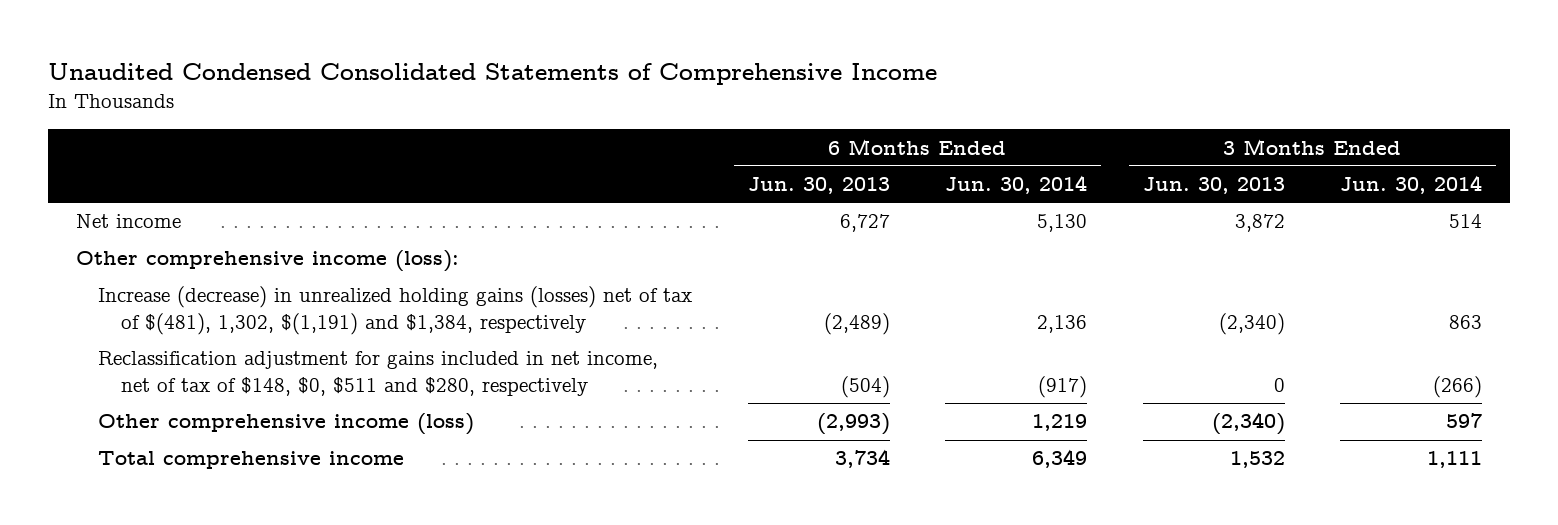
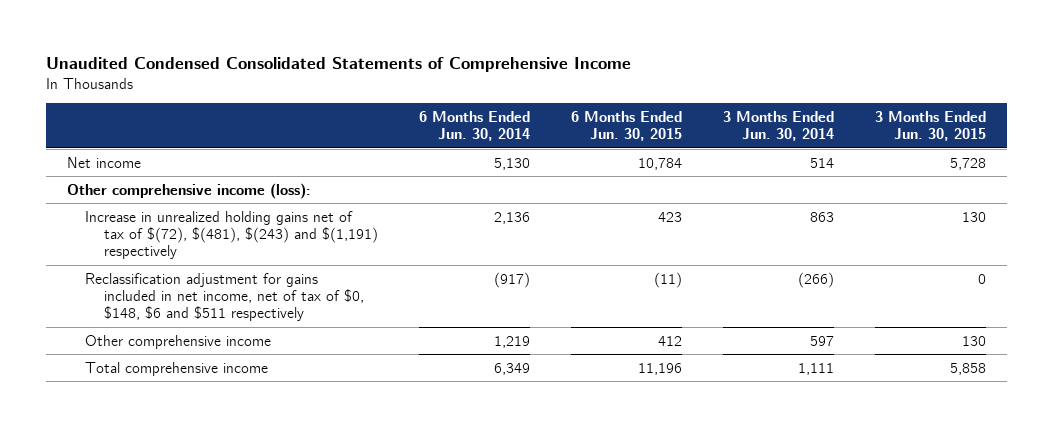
[747,177,890,195] Jun. 30, 2013 -> none
[1142,177,1285,195] Jun. 30, 2013 -> none
none -> [571,110,683,142] 6 Months Ended Jun. 30, 2015
none -> [875,110,987,142] 3 Months Ended Jun. 30, 2015
[98,286,693,335] Increase (decrease) in unrealized holding gains (losses) net of tax of $(481), 1,302, $(1,191) and $1,384, respectively -> [85,210,378,260] Increase in unrealized holding gains net of tax of $(72), $(481), $(243) and $(1,191) respectively
[98,351,659,396] Reclassification adjustment for gains included in net income, net of tax of $148, $0, $511 and $280, respectively -> [85,272,364,322] Reclassification adjustment for gains included in net income, net of tax of $0, $148, $6 and $511 respectively
[98,413,475,436] Other comprehensive income (loss) -> [85,334,272,349] Other comprehensive income

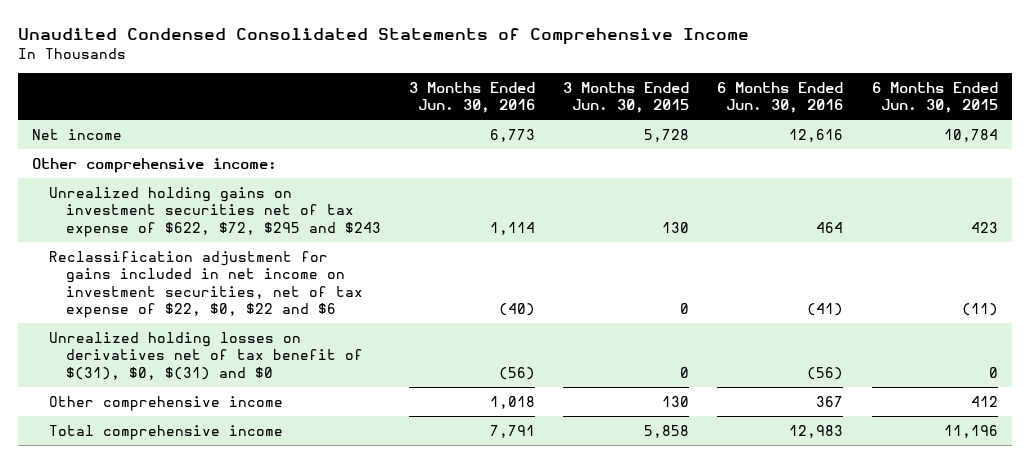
[419,110,531,142] 6 Months Ended Jun. 30, 2014 -> none
[723,110,835,142] 3 Months Ended Jun. 30, 2014 -> none
none -> [409,81,536,114] 3 Months Ended Jun. 30, 2016
none -> [717,81,844,114] 6 Months Ended Jun. 30, 2016
[66,182,311,199] Other comprehensive income (loss): -> [32,157,278,173] Other comprehensive income:
[85,210,378,260] Increase in unrealized holding gains net of tax of $(72), $(481), $(243) and $(1,191) respectively -> [49,186,382,237] Unrealized holding gains on investment securities net of tax expense of $622, $72, $295 and $243
[85,272,364,322] Reclassification adjustment for gains included in net income, net of tax of $0, $148, $6 and $511 respectively -> [49,250,364,319] Reclassification adjustment for gains included in net income on investment securities, net of tax expense of $22, $0, $22 and $6
none -> [49,331,364,380] Unrealized holding losses on derivatives net of tax benefit of $(31), $0, $(31) and $0

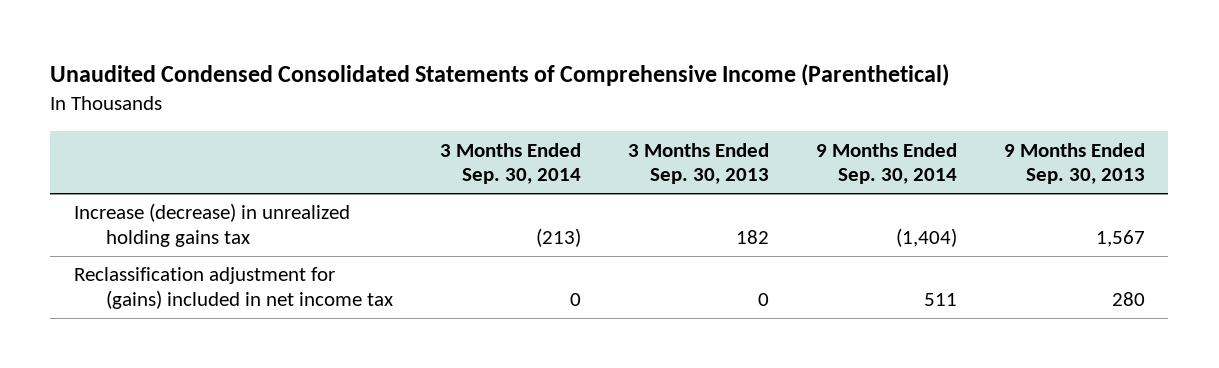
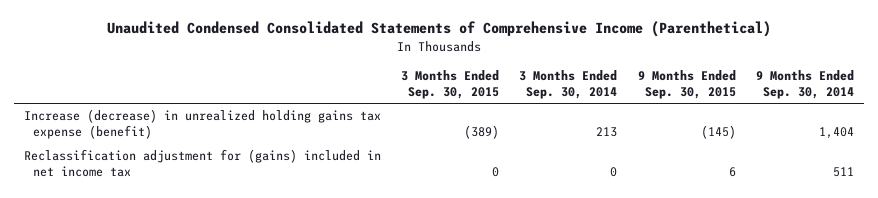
[628,142,770,185] 3 Months Ended Sep. 30, 2013 -> none
[1003,142,1145,185] 9 Months Ended Sep. 30, 2013 -> none
none -> [400,69,499,99] 3 Months Ended Sep. 30, 2015
none -> [637,69,736,99] 9 Months Ended Sep. 30, 2015
[73,203,350,248] Increase (decrease) in unrealized holding gains tax -> [23,109,381,140] Increase (decrease) in unrealized holding gains tax expense (benefit)
[536,228,582,248] (213) -> [596,127,618,138] 213
[895,228,957,248] (1,404) -> [818,127,854,140] 1,404

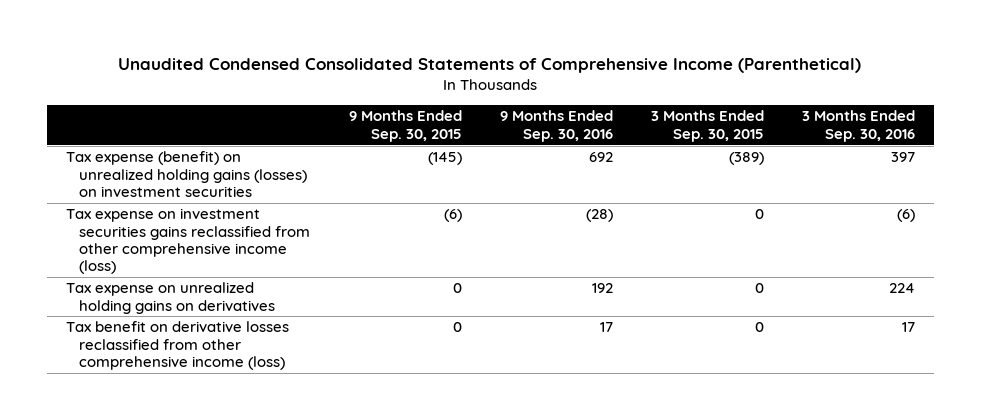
[519,69,618,99] 3 Months Ended Sep. 30, 2014 -> none
[755,69,854,99] 9 Months Ended Sep. 30, 2014 -> none
none -> [499,110,613,142] 9 Months Ended Sep. 30, 2016
none -> [801,110,915,142] 3 Months Ended Sep. 30, 2016
[23,149,381,178] Reclassification adjustment for (gains) included in net income tax -> none
[23,109,381,140] Increase (decrease) in unrealized holding gains tax expense (benefit) -> [66,151,308,198] Tax expense (benefit) on unrealized holding gains (losses) on investment securities
none -> [66,208,311,275] Tax expense on investment securities gains reclassified from other comprehensive income (loss)
none -> [66,282,276,314] Tax expense on unrealized holding gains on derivatives
none -> [66,321,290,371] Tax benefit on derivative losses reclassified from other comprehensive income (loss)

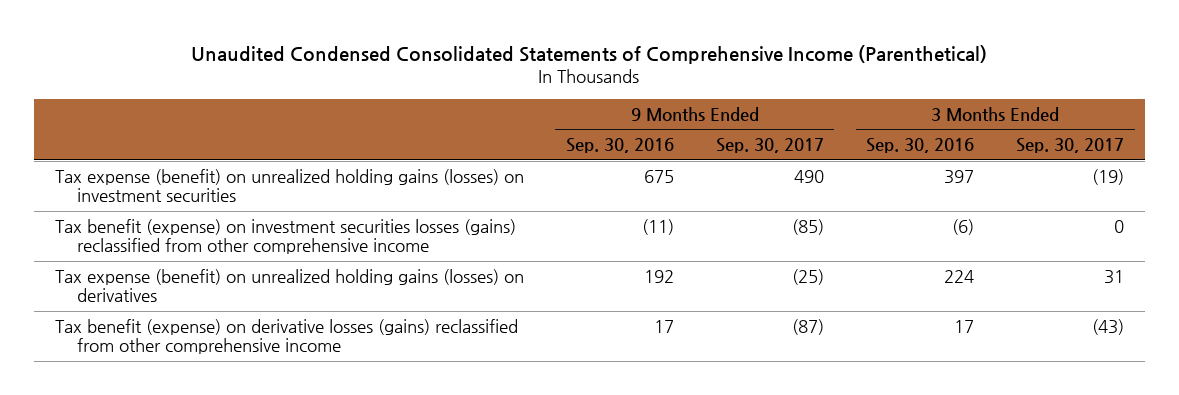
[348,110,462,142] 9 Months Ended Sep. 30, 2015 -> none
[650,110,764,142] 3 Months Ended Sep. 30, 2015 -> none
none -> [715,138,824,154] Sep. 30, 2017
none -> [1016,138,1125,154] Sep. 30, 2017
[588,152,613,163] 692 -> [643,170,674,184] 675
[66,208,311,275] Tax expense on investment securities gains reclassified from other comprehensive income (loss) -> [54,219,516,255] Tax benefit (expense) on investment securities losses (gains) reclassified from other comprehensive income
[585,209,613,223] (28) -> [641,219,674,236] (11)
[66,282,276,314] Tax expense on unrealized holding gains on derivatives -> [54,269,524,303] Tax expense (benefit) on unrealized holding gains (losses) on derivatives
[66,321,290,371] Tax benefit on derivative losses reclassified from other comprehensive income (loss) -> [54,319,518,355] Tax benefit (expense) on derivative losses (gains) reclassified from other comprehensive income

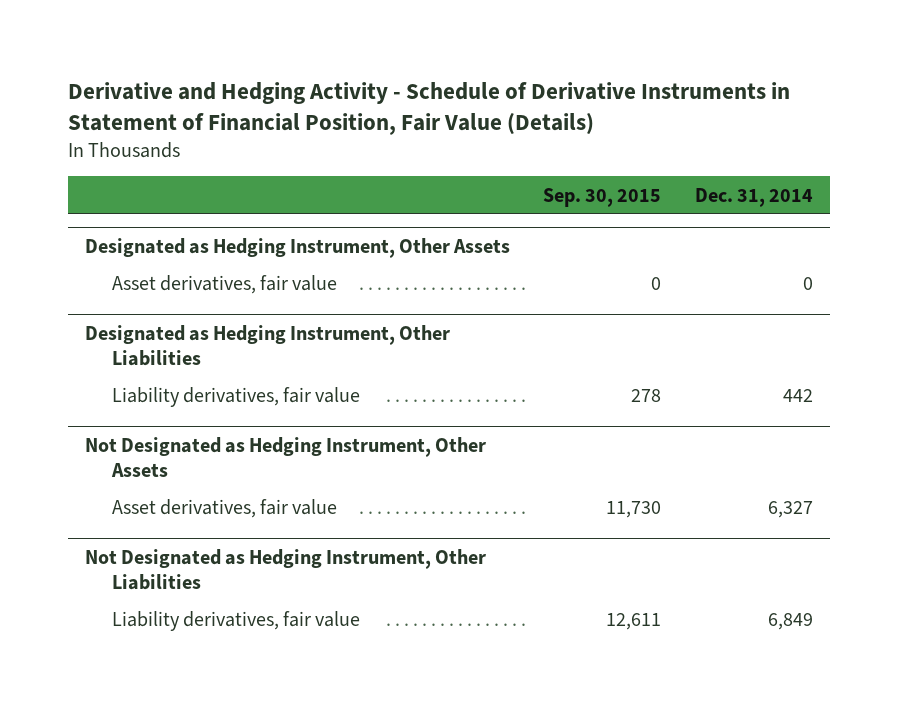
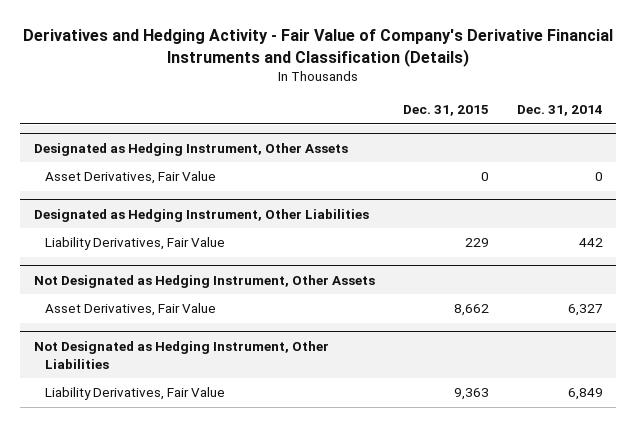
[67,81,790,135] Derivative and Hedging Activity - Schedule of Derivative Instruments in Statement of Financial Position, Fair Value (Details) -> [23,29,614,67] Derivatives and Hedging Activity - Fair Value of Company's Derivative Financial Instruments and Classification (Details)
[543,187,662,207] Sep. 30, 2015 -> none
none -> [402,105,489,117] Dec. 31, 2015
[111,275,337,295] Asset derivatives, fair value -> [44,171,216,185] Asset Derivatives, Fair Value
[111,387,360,408] Liability derivatives, fair value -> [44,237,225,251] Liability Derivatives, Fair Value
[111,499,337,519] Asset derivatives, fair value -> [44,303,216,317] Asset Derivatives, Fair Value
[111,611,360,632] Liability derivatives, fair value -> [44,387,225,401] Liability Derivatives, Fair Value

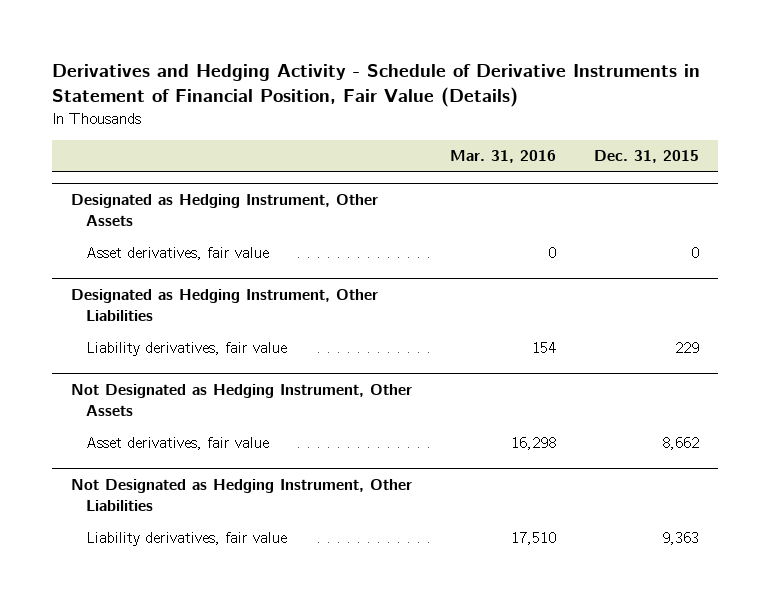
[23,29,614,67] Derivatives and Hedging Activity - Fair Value of Company's Derivative Financial Instruments and Classification (Details) -> [51,63,700,107] Derivatives and Hedging Activity - Schedule of Derivative Instruments in Statement of Financial Position, Fair Value (Details)
[516,105,603,117] Dec. 31, 2014 -> none
none -> [449,150,556,164] Mar. 31, 2016
[44,171,216,185] Asset Derivatives, Fair Value -> [86,246,270,260] Asset derivatives, fair value
[44,237,225,251] Liability Derivatives, Fair Value -> [86,341,288,356] Liability derivatives, fair value
[44,303,216,317] Asset Derivatives, Fair Value -> [86,436,270,450] Asset derivatives, fair value
[44,387,225,401] Liability Derivatives, Fair Value -> [86,531,288,546] Liability derivatives, fair value

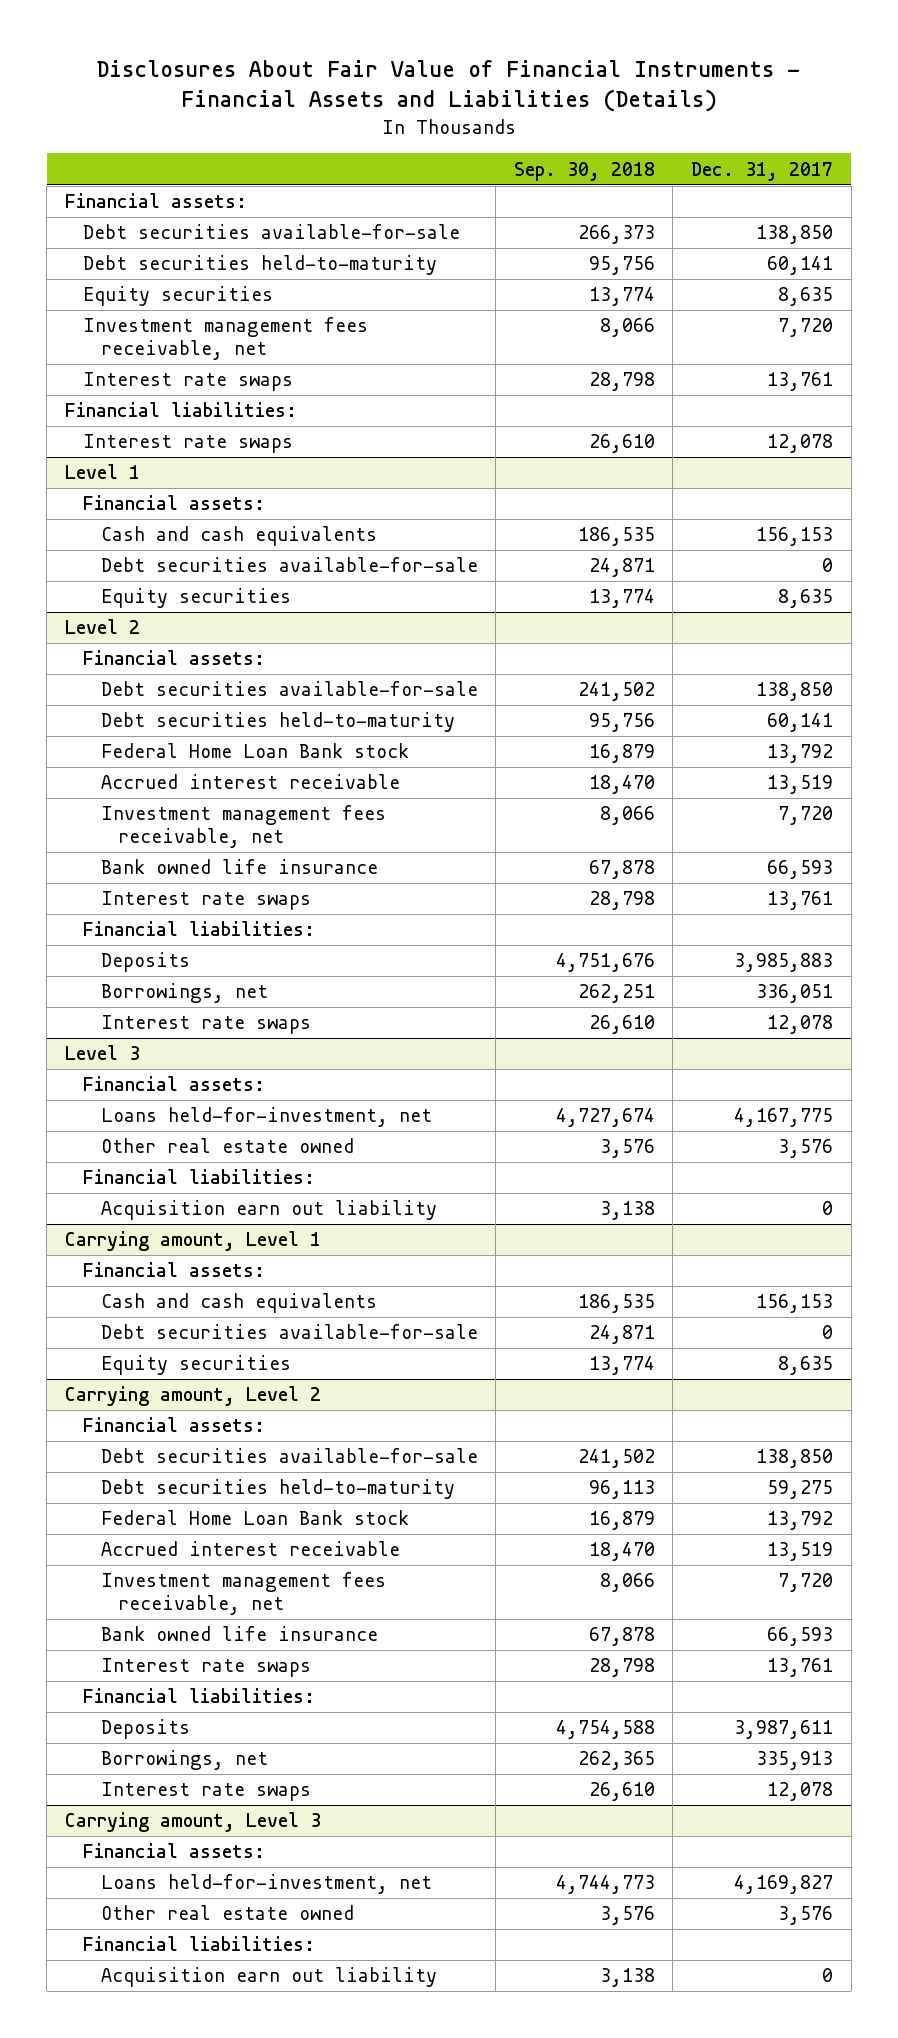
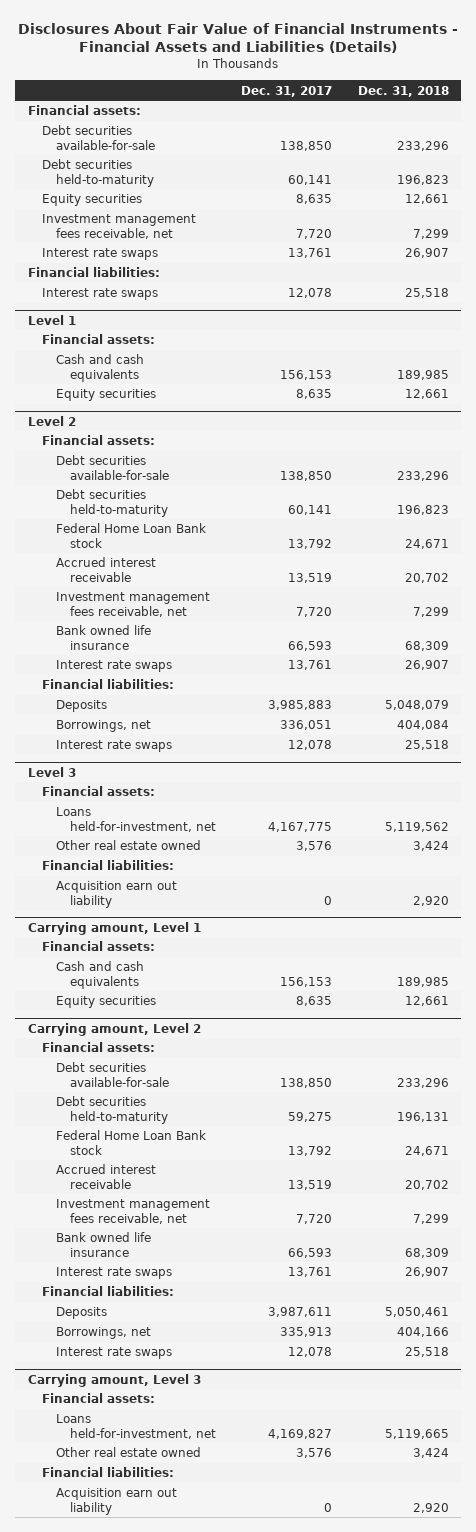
[513,161,655,181] Sep. 30, 2018 -> none
none -> [357,85,449,97] Dec. 31, 2018
[100,557,478,573] Debt securities available-for-sale -> none
[100,1324,478,1340] Debt securities available-for-sale -> none

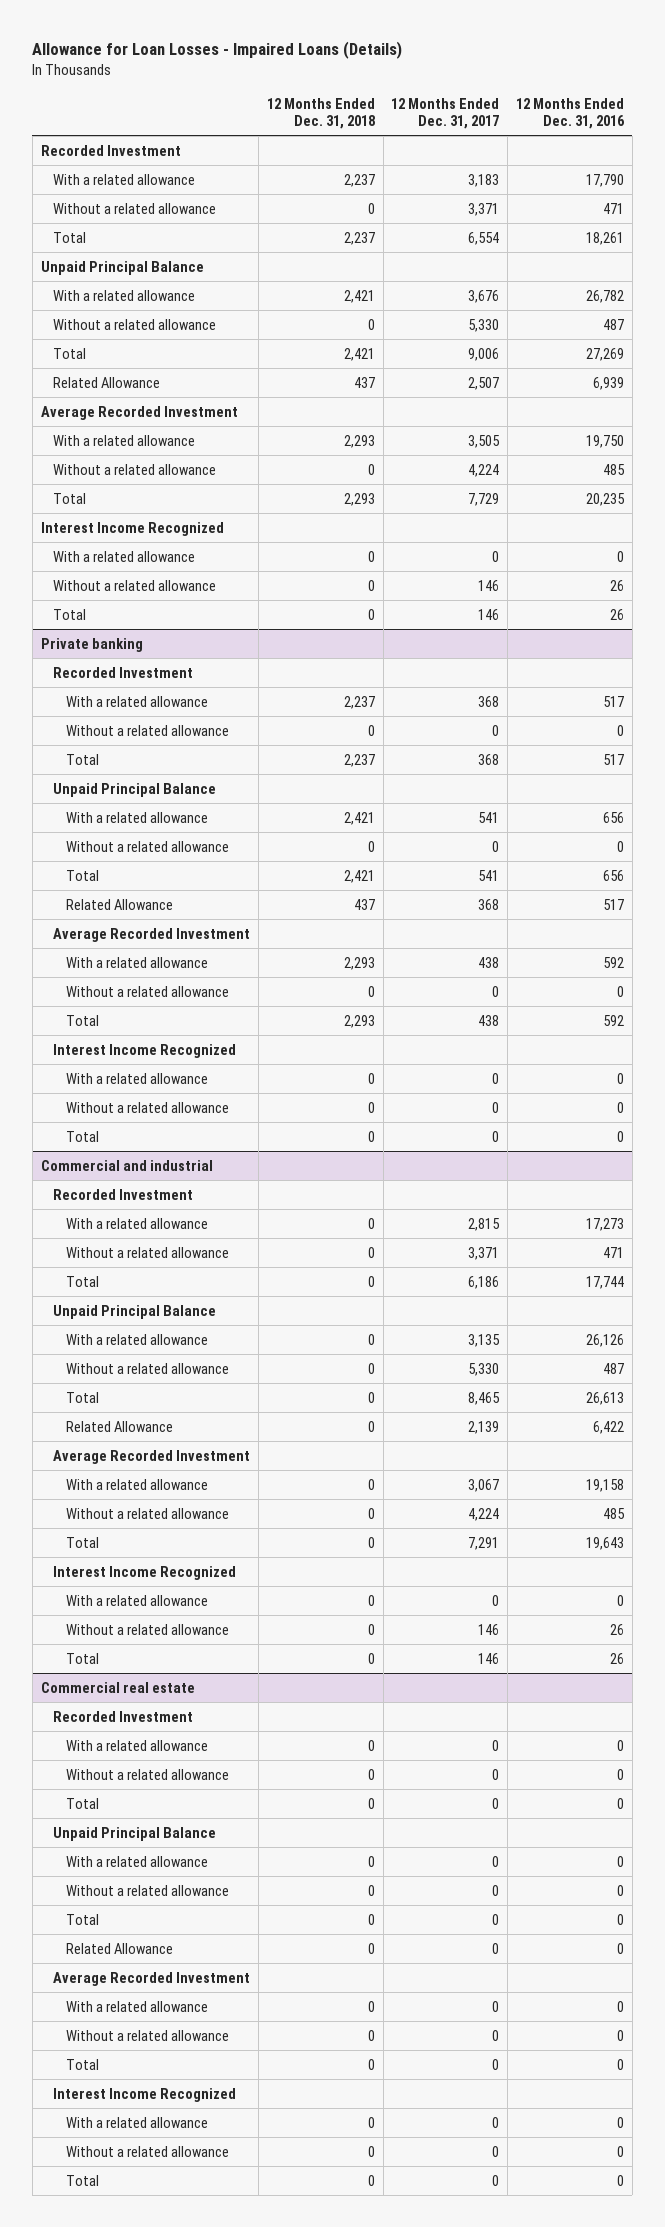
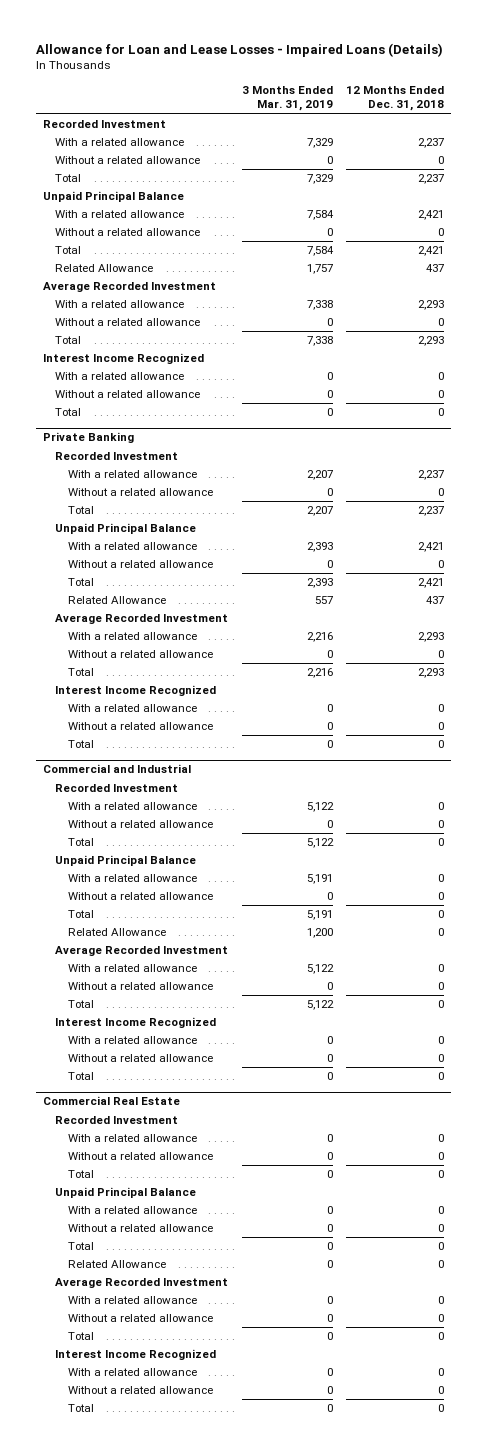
[32,40,403,59] Allowance for Loan Losses - Impaired Loans (Details) -> [35,42,443,57] Allowance for Loan and Lease Losses - Impaired Loans (Details)
[391,97,500,129] 12 Months Ended Dec. 31, 2017 -> none
[516,97,626,129] 12 Months Ended Dec. 31, 2016 -> none
none -> [241,85,333,112] 3 Months Ended Mar. 31, 2019
[40,637,143,652] Private banking -> [42,432,134,444] Private Banking
[40,1159,213,1171] Commercial and industrial -> [42,764,191,774] Commercial and Industrial
[40,1681,195,1693] Commercial real estate -> [42,1096,180,1106] Commercial Real Estate

